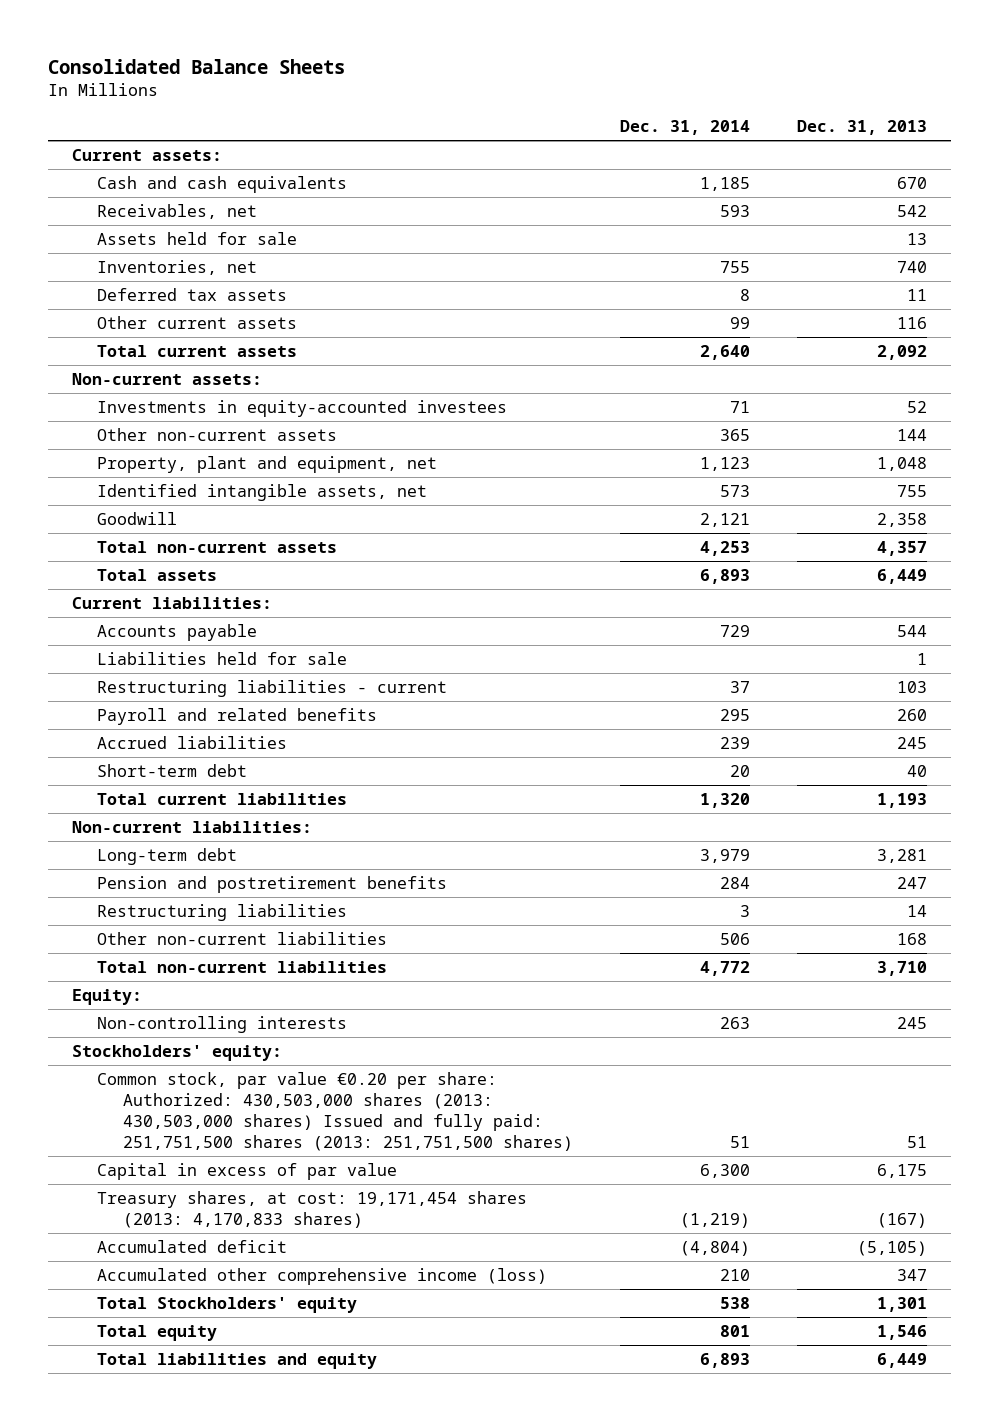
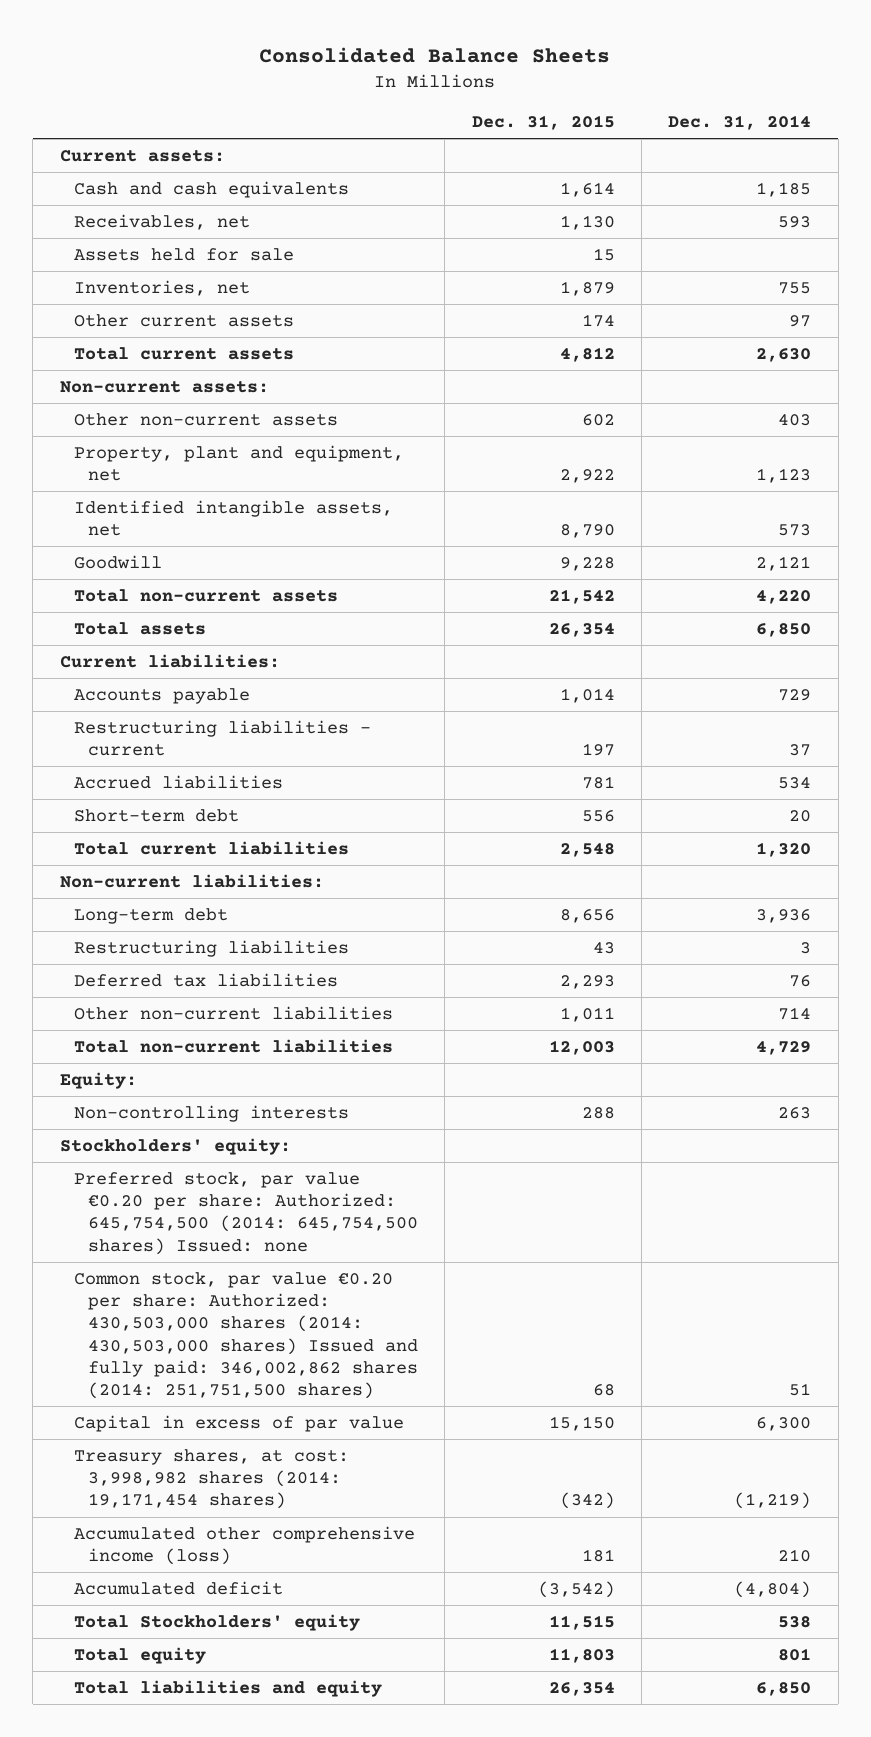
[797,120,928,136] Dec. 31, 2013 -> none
none -> [471,115,615,131] Dec. 31, 2015
[97,287,288,301] Deferred tax assets -> none
[730,316,751,329] 99 -> [789,314,812,327] 97
[700,344,751,360] 2,640 -> [756,347,812,362] 2,630
[97,399,508,417] Investments in equity-accounted investees -> none
[720,428,751,441] 365 -> [778,413,812,426] 403
[700,540,751,556] 4,253 -> [756,589,812,604] 4,220
[700,568,751,584] 6,893 -> [756,622,812,637] 6,850
[97,651,348,665] Liabilities held for sale -> none
[97,707,378,725] Payroll and related benefits -> none
[720,736,751,749] 239 -> [778,776,812,789] 534
[97,875,448,893] Pension and postretirement benefits -> none
[700,848,751,863] 3,979 -> [756,908,812,923] 3,936
none -> [73,972,338,987] Deferred tax liabilities
[720,932,751,945] 506 -> [778,1006,812,1020] 714
[700,960,751,976] 4,772 -> [756,1040,812,1055] 4,729
none -> [73,1171,419,1255] Preferred stock, par value €0.20 per share: Authorized: 645,754,500 (2014: 645,754,500 shares) Issued: none
[97,1071,574,1152] Common stock, par value €0.20 per share: Authorized: 430,503,000 shares (2013: 430,503,000 shares) Issued and fully paid: 251,751,500 shares (2013: 251,751,500 shares) -> [73,1271,419,1400] Common stock, par value €0.20 per share: Authorized: 430,503,000 shares (2014: 430,503,000 shares) Issued and fully paid: 346,002,862 shares (2014: 251,751,500 shares)
[97,1190,528,1228] Treasury shares, at cost: 19,171,454 shares (2013: 4,170,833 shares) -> [73,1448,349,1510] Treasury shares, at cost: 3,998,982 shares (2014: 19,171,454 shares)
[97,1239,288,1253] Accumulated deficit -> [73,1580,283,1595] Accumulated deficit
[700,1352,751,1368] 6,893 -> [756,1681,812,1696] 6,850

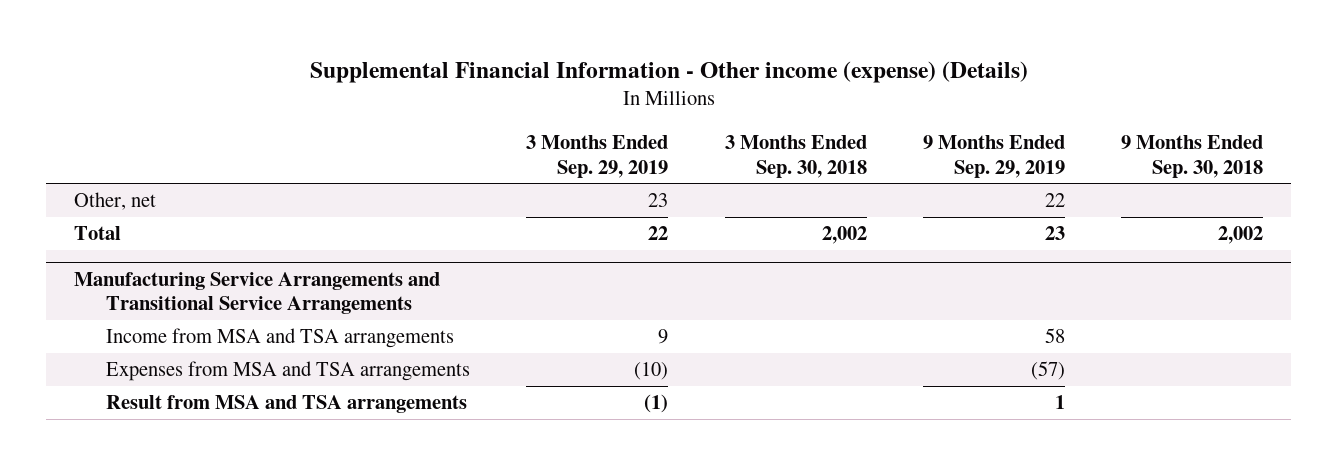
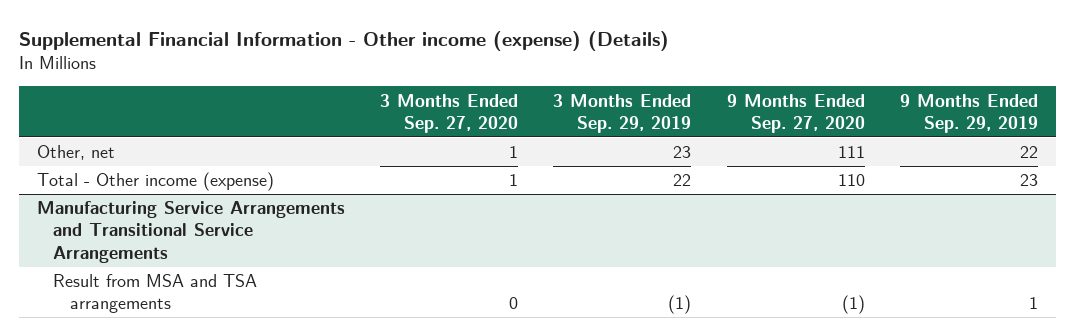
[724,135,867,178] 3 Months Ended Sep. 30, 2018 -> none
[1121,135,1264,178] 9 Months Ended Sep. 30, 2018 -> none
none -> [380,93,519,133] 3 Months Ended Sep. 27, 2020
none -> [726,93,865,133] 9 Months Ended Sep. 27, 2020
[74,226,122,241] Total -> [36,172,274,192] Total - Other income (expense)
[106,328,455,349] Income from MSA and TSA arrangements -> none
[106,361,471,382] Expenses from MSA and TSA arrangements -> none

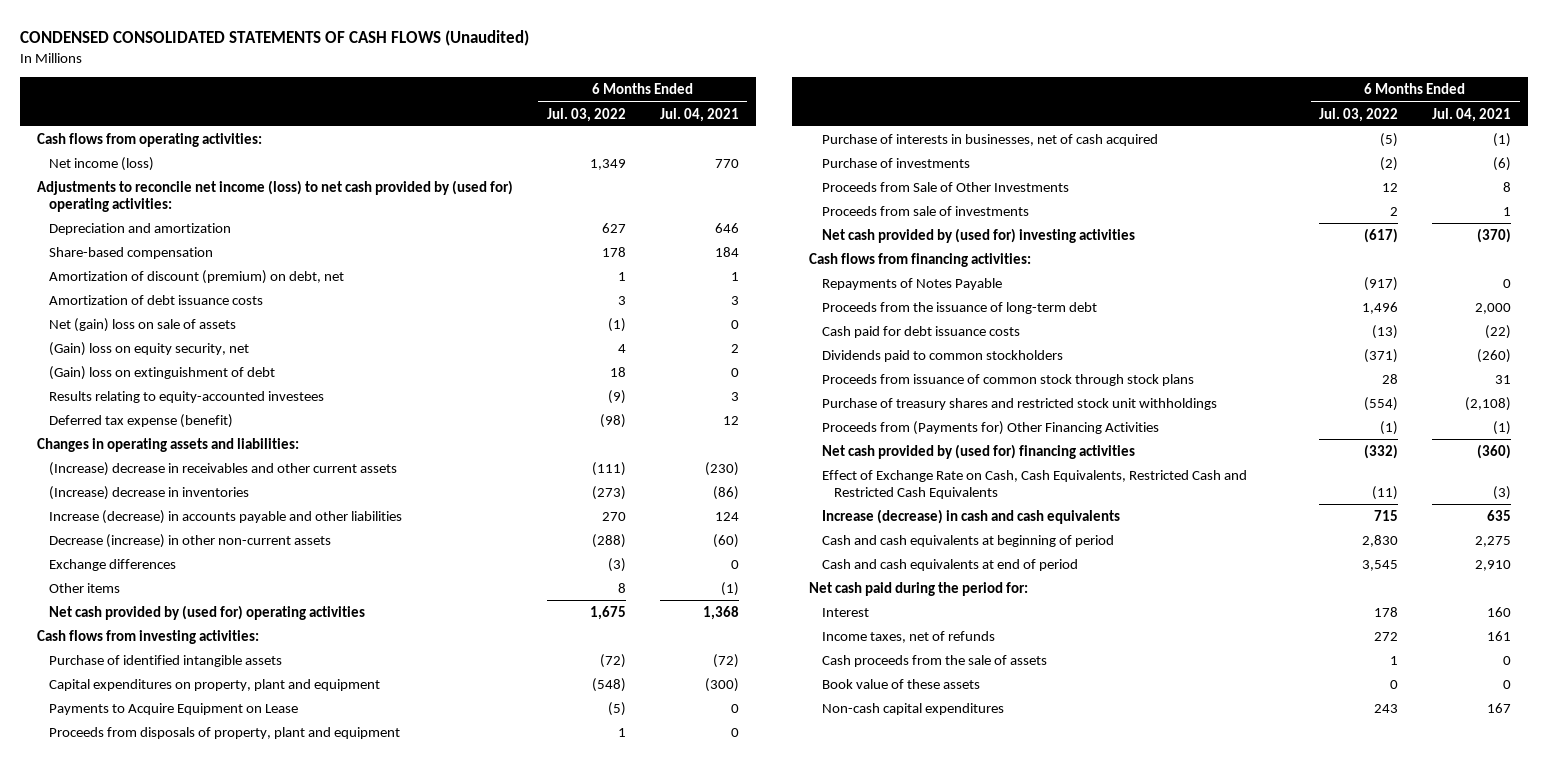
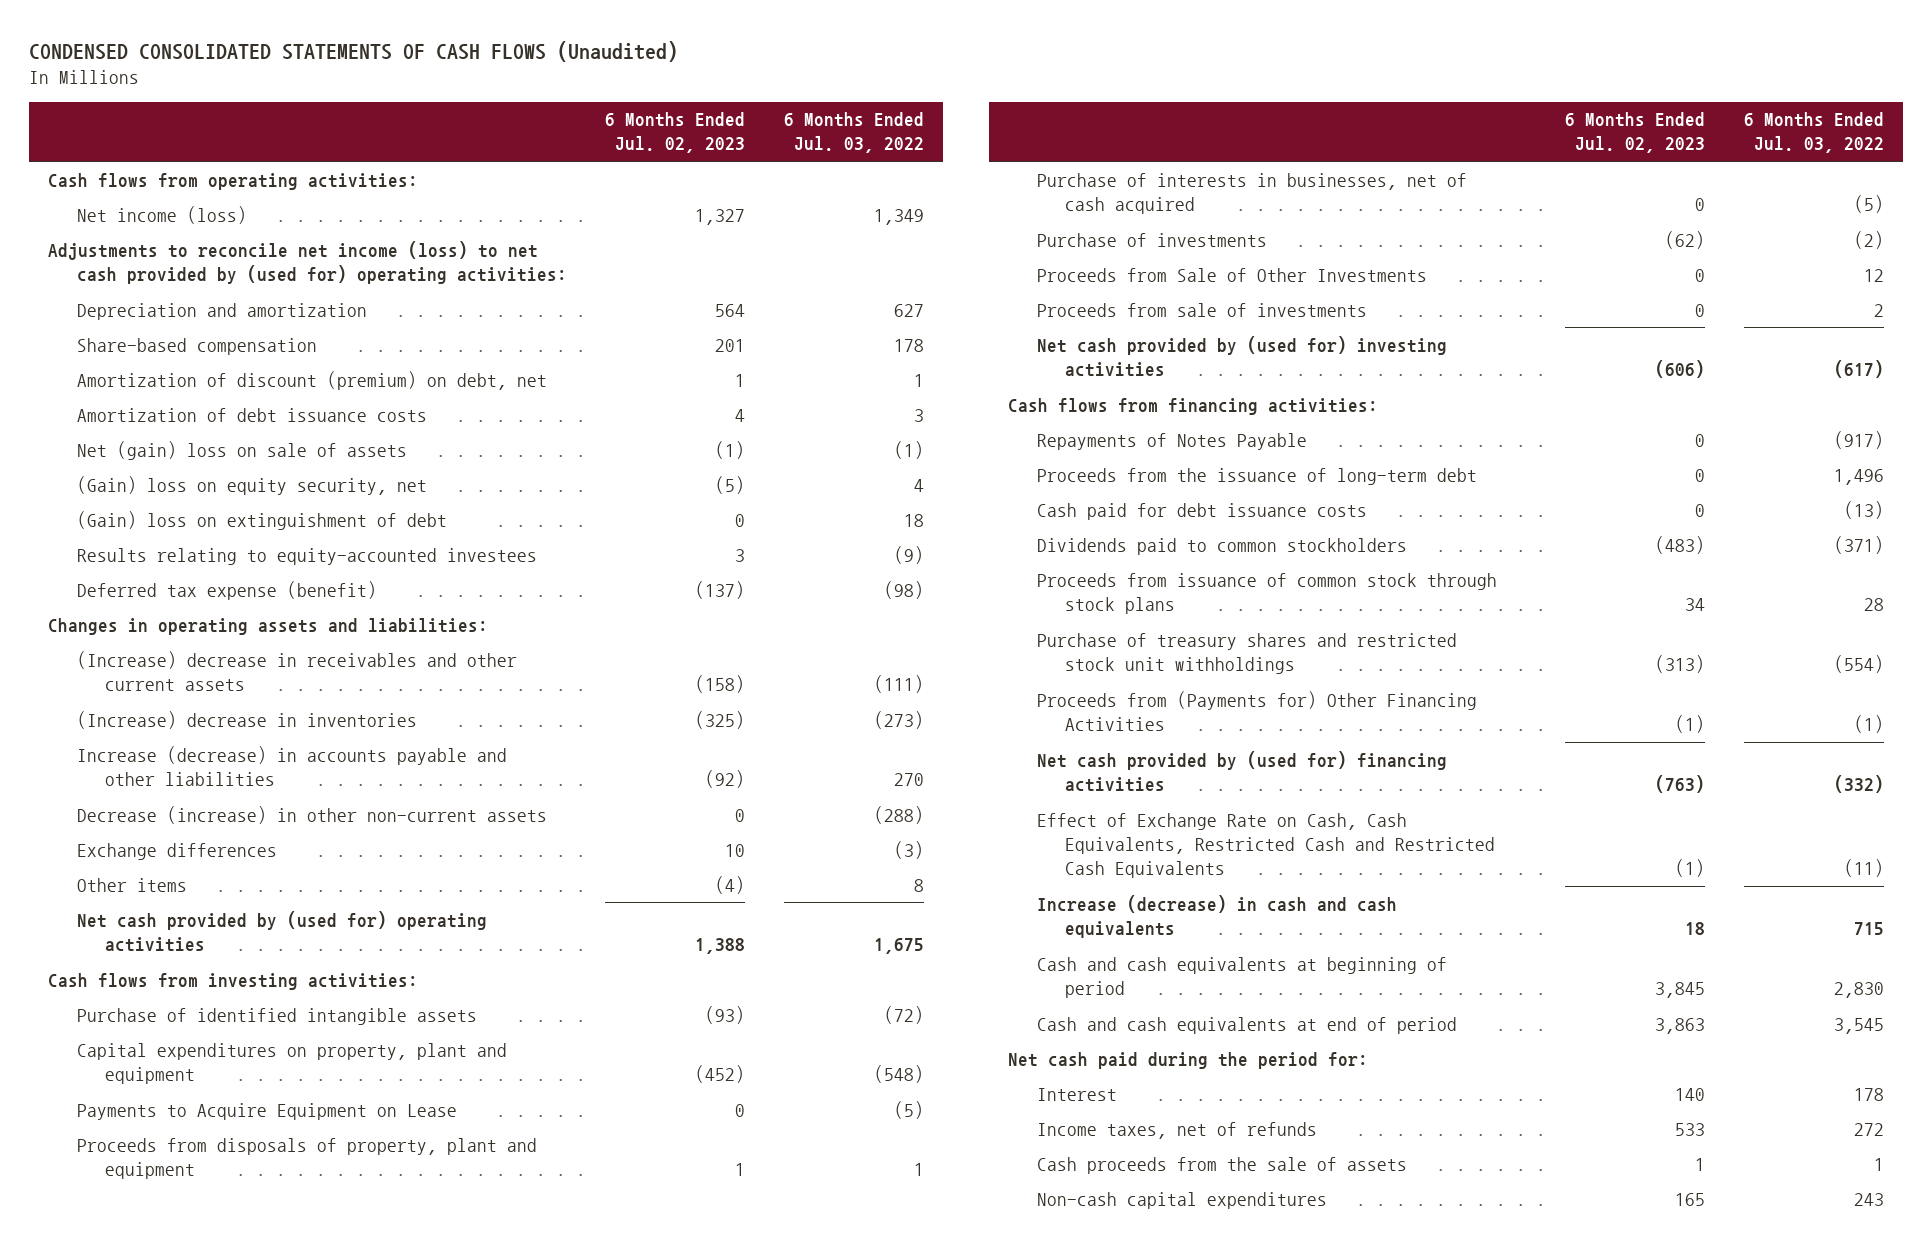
[659,107,739,122] Jul. 04, 2021 -> none
none -> [605,112,746,154] 6 Months Ended Jul. 02, 2023
[821,678,980,689] Book value of these assets -> none

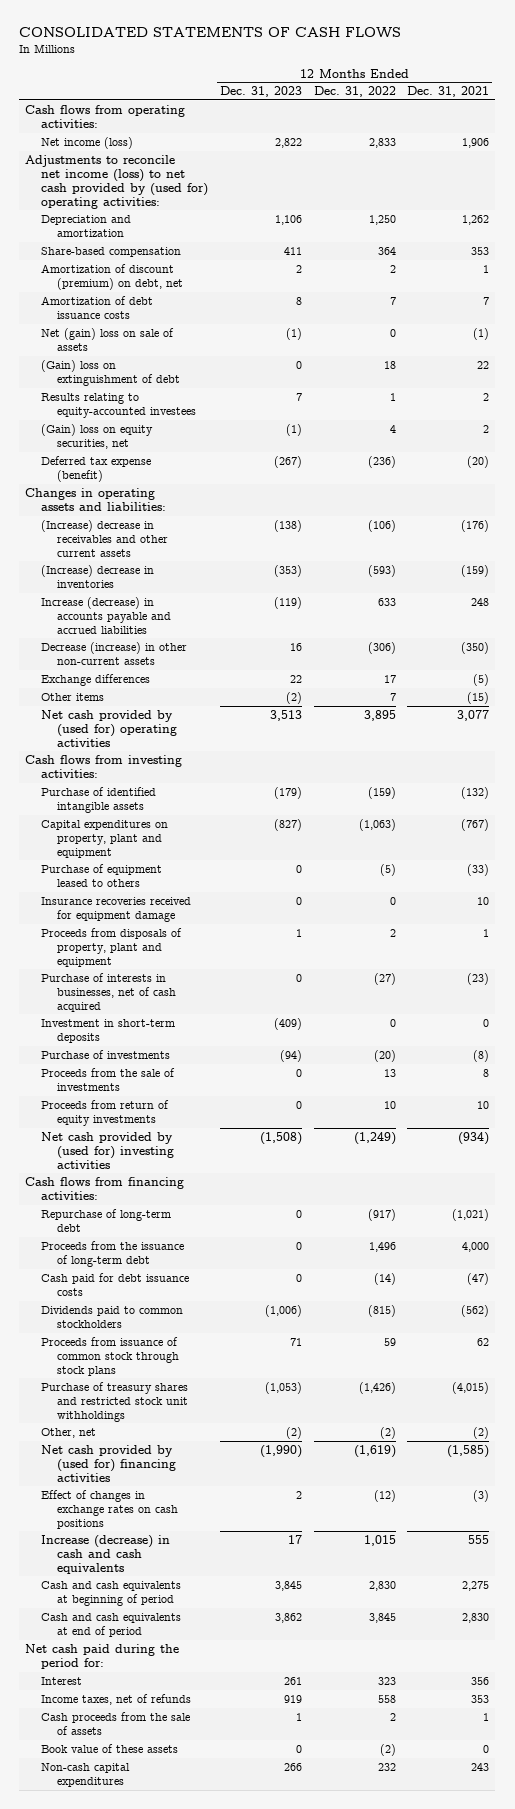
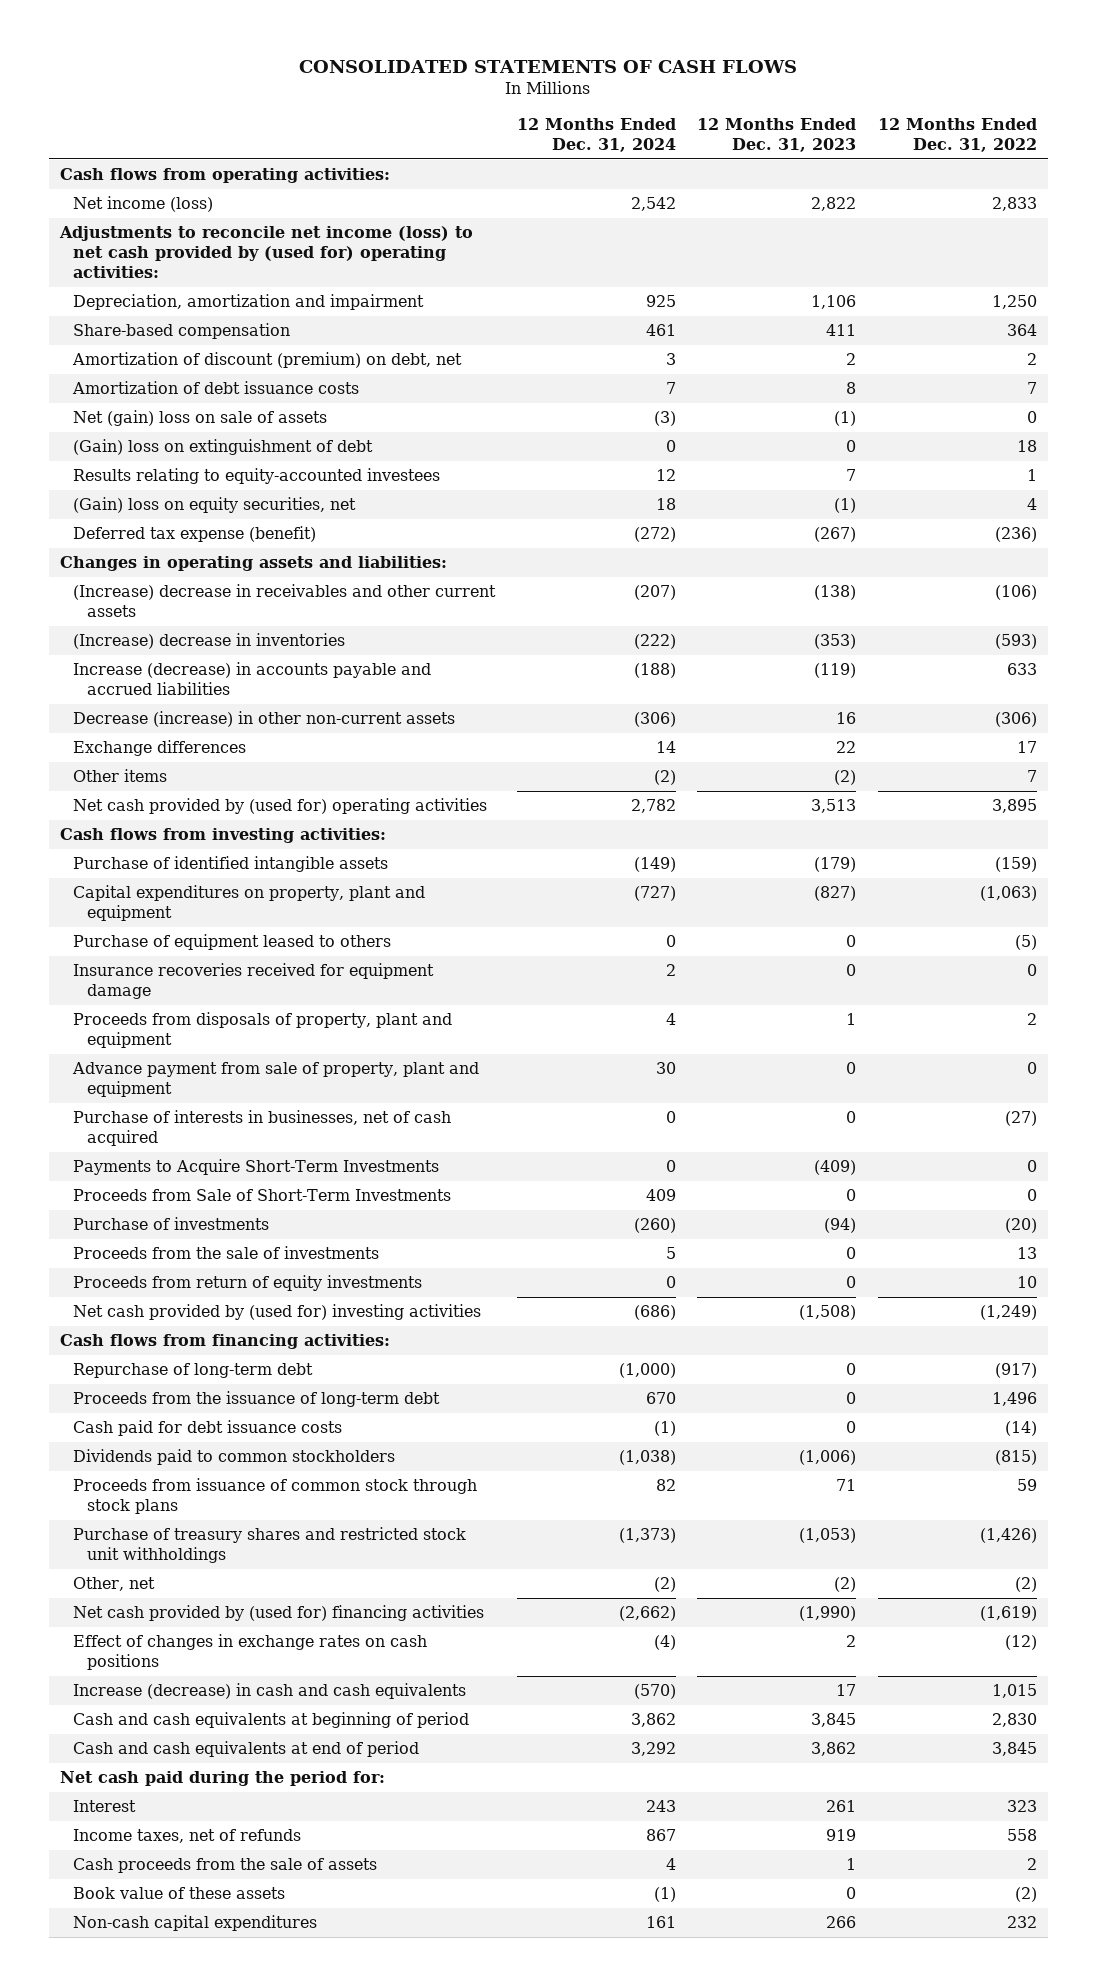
[407,86,490,98] Dec. 31, 2021 -> none
none -> [516,117,676,152] 12 Months Ended Dec. 31, 2024
[41,214,132,237] Depreciation and amortization -> [73,294,425,311] Depreciation, amortization and impairment
none -> [72,1062,480,1098] Advance payment from sale of property, plant and equipment
[41,1018,176,1043] Investment in short-term deposits -> none
none -> [73,1159,440,1176] Payments to Acquire Short-Term Investments
none -> [73,1189,452,1202] Proceeds from Sale of Short-Term Investments

